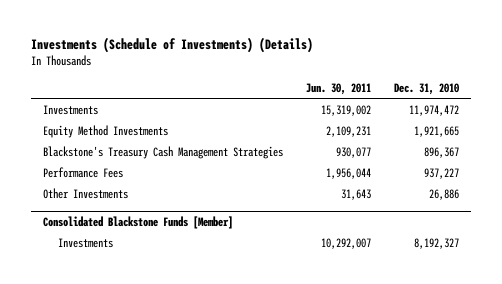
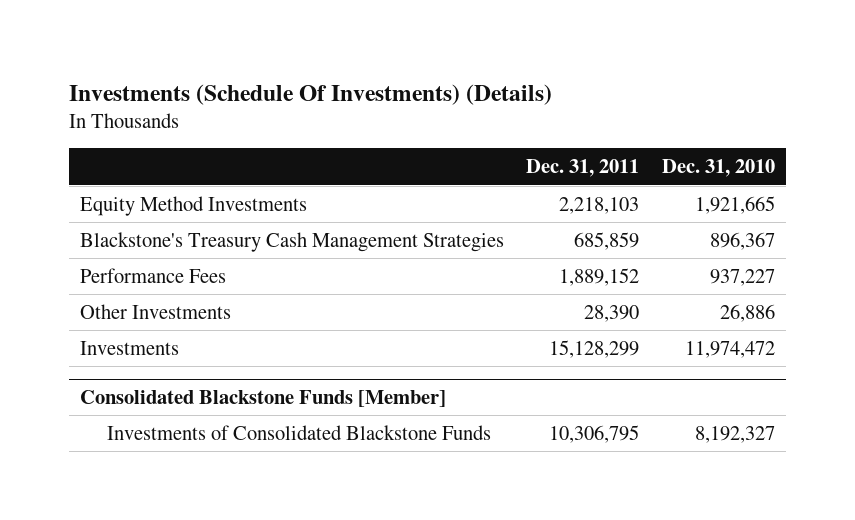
[30,37,313,54] Investments (Schedule of Investments) (Details) -> [69,83,553,105] Investments (Schedule Of Investments) (Details)
[305,82,371,95] Jun. 30, 2011 -> none
none -> [526,159,640,178] Dec. 31, 2011
[42,104,98,115] Investments -> [80,340,180,355] Investments
[57,237,113,248] Investments -> [106,424,491,440] Investments of Consolidated Blackstone Funds

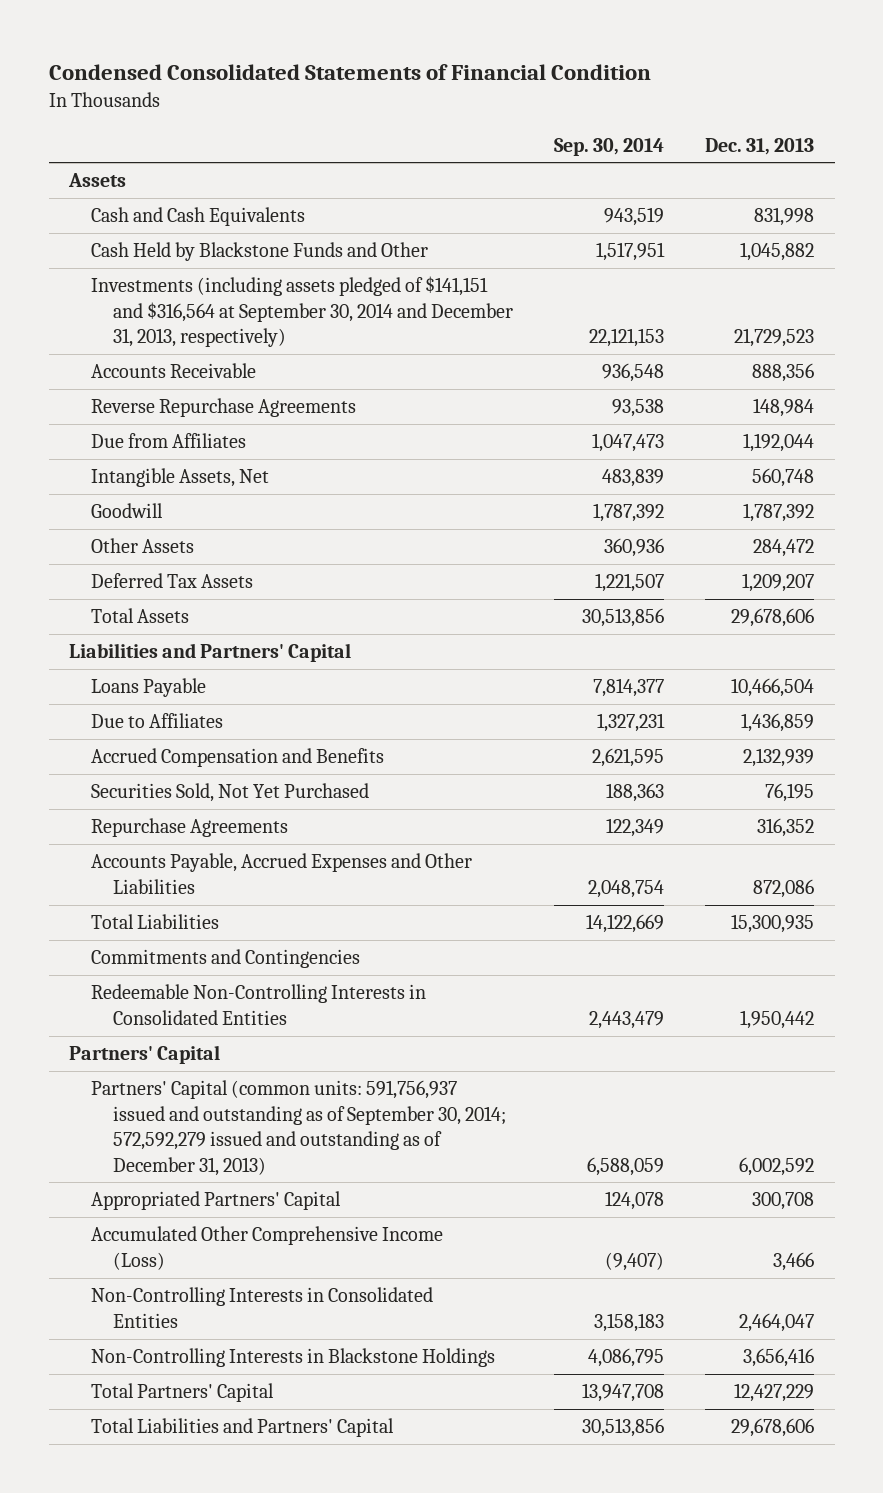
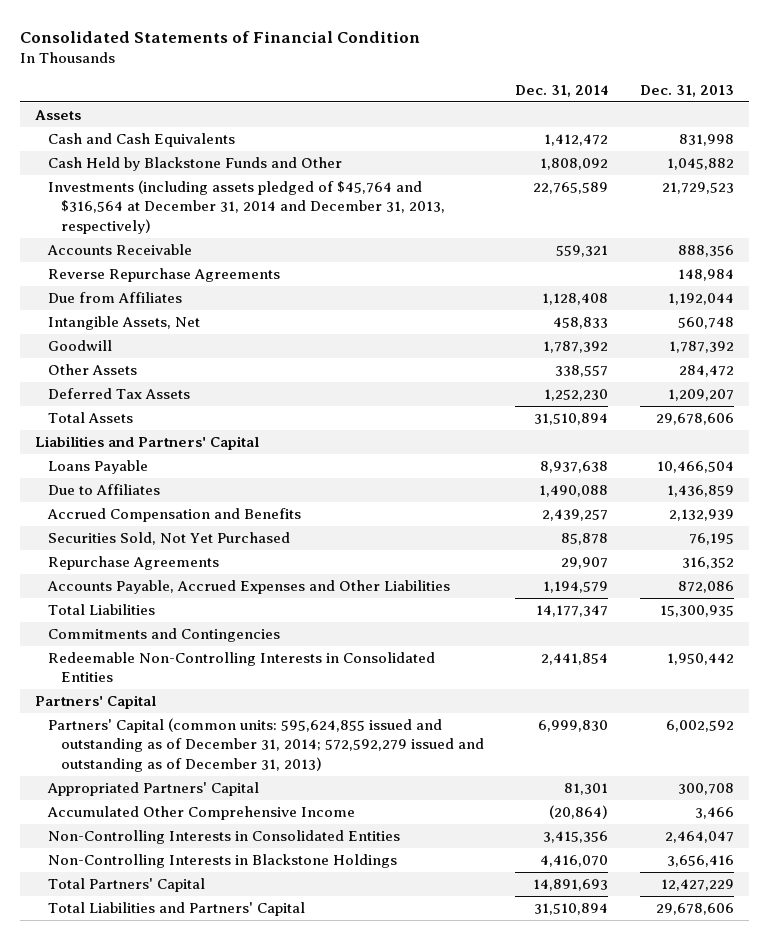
[48,63,651,80] Condensed Consolidated Statements of Financial Condition -> [19,30,420,43] Consolidated Statements of Financial Condition
[553,137,664,156] Sep. 30, 2014 -> none
none -> [515,84,609,97] Dec. 31, 2014
[90,276,513,348] Investments (including assets pledged of $141,151 and $316,564 at September 30, 2014 and December 31, 2013, respectively) -> [48,180,445,234] Investments (including assets pledged of $45,764 and $316,564 at December 31, 2014 and December 31, 2013, respectively)
[90,1080,506,1176] Partners' Capital (common units: 591,756,937 issued and outstanding as of September 30, 2014; 572,592,279 issued and outstanding as of December 31, 2013) -> [48,718,484,772] Partners' Capital (common units: 595,624,855 issued and outstanding as of December 31, 2014; 572,592,279 issued and outstanding as of December 31, 2013)
[90,1226,443,1270] Accumulated Other Comprehensive Income (Loss) -> [47,806,356,821] Accumulated Other Comprehensive Income

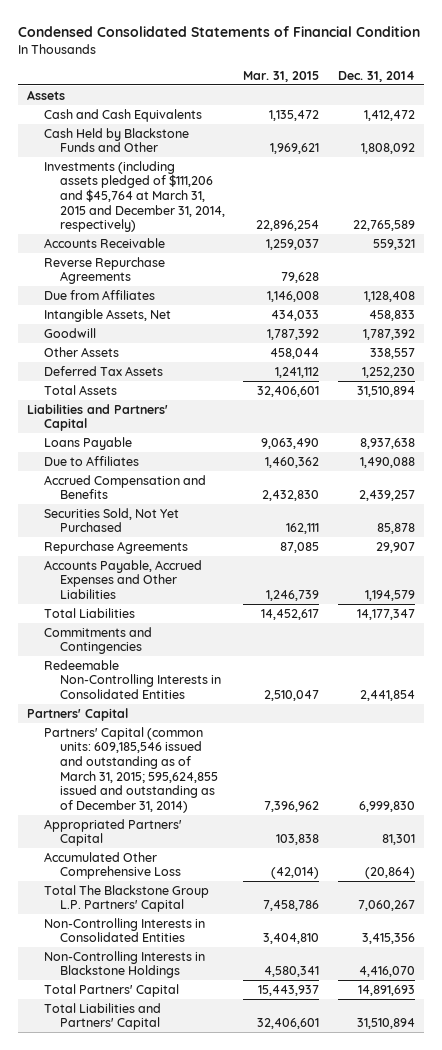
[19,30,420,43] Consolidated Statements of Financial Condition -> [18,26,421,38] Condensed Consolidated Statements of Financial Condition
[639,84,734,97] Dec. 31, 2013 -> none
none -> [243,70,320,82] Mar. 31, 2015
[48,180,445,234] Investments (including assets pledged of $45,764 and $316,564 at December 31, 2014 and December 31, 2013, respectively) -> [43,160,225,233] Investments (including assets pledged of $111,206 and $45,764 at March 31, 2015 and December 31, 2014, respectively)
[48,718,484,772] Partners' Capital (common units: 595,624,855 issued and outstanding as of December 31, 2014; 572,592,279 issued and outstanding as of December 31, 2013) -> [43,726,218,814] Partners' Capital (common units: 609,185,546 issued and outstanding as of March 31, 2015; 595,624,855 issued and outstanding as of December 31, 2014)
[47,806,356,821] Accumulated Other Comprehensive Income -> [43,851,181,880] Accumulated Other Comprehensive Loss
none -> [43,884,209,913] Total The Blackstone Group L.P. Partners' Capital

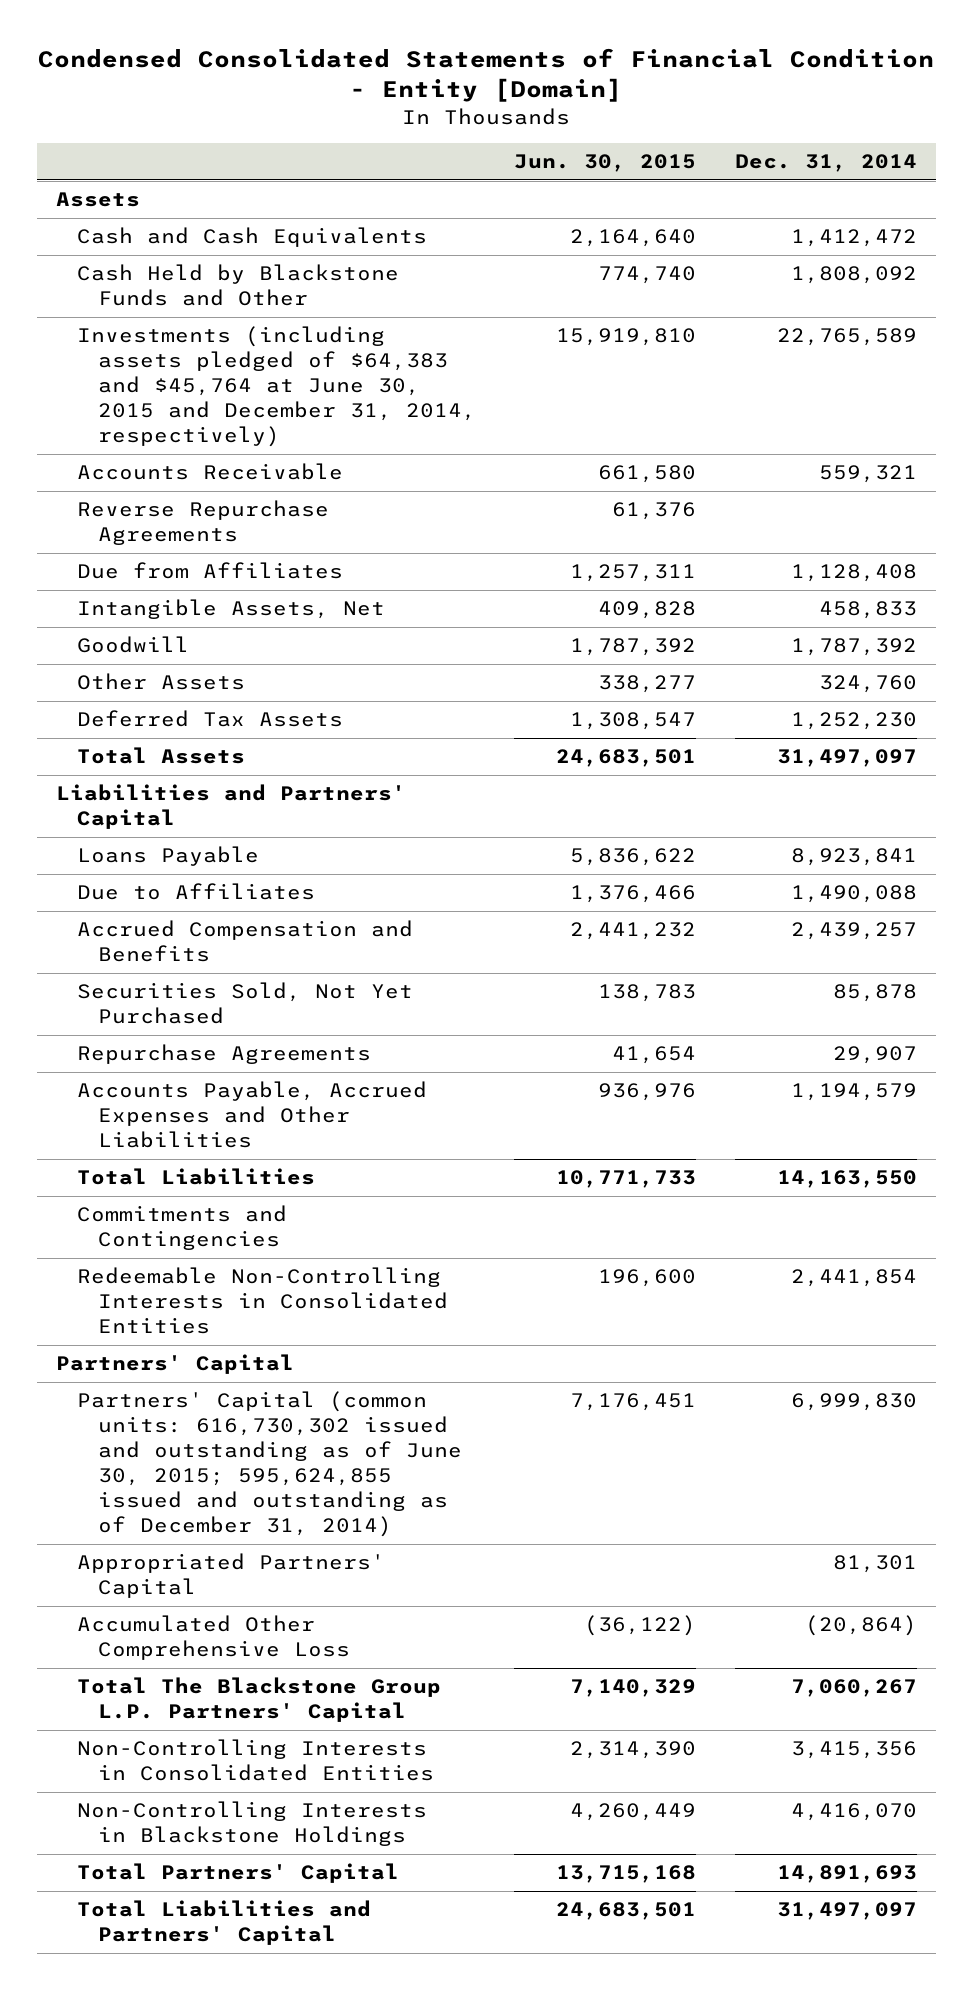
[18,26,421,38] Condensed Consolidated Statements of Financial Condition -> [38,47,935,103] Condensed Consolidated Statements of Financial Condition - Entity [Domain]
[243,70,320,82] Mar. 31, 2015 -> none
none -> [514,154,697,173] Jun. 30, 2015
[43,160,225,233] Investments (including assets pledged of $111,206 and $45,764 at March 31, 2015 and December 31, 2014, respectively) -> [76,326,476,448] Investments (including assets pledged of $64,383 and $45,764 at June 30, 2015 and December 31, 2014, respectively)
[369,347,415,359] 338,557 -> [818,675,917,694] 324,760
[356,385,415,397] 31,510,894 -> [776,749,917,768] 31,497,097
[359,437,415,449] 8,937,638 -> [790,848,917,867] 8,923,841
[356,608,415,620] 14,177,347 -> [776,1170,917,1189] 14,163,550
[43,726,218,814] Partners' Capital (common units: 609,185,546 issued and outstanding as of March 31, 2015; 595,624,855 issued and outstanding as of December 31, 2014) -> [76,1391,462,1538] Partners' Capital (common units: 616,730,302 issued and outstanding as of June 30, 2015; 595,624,855 issued and outstanding as of December 31, 2014)
[356,1018,415,1030] 31,510,894 -> [776,1902,917,1921] 31,497,097

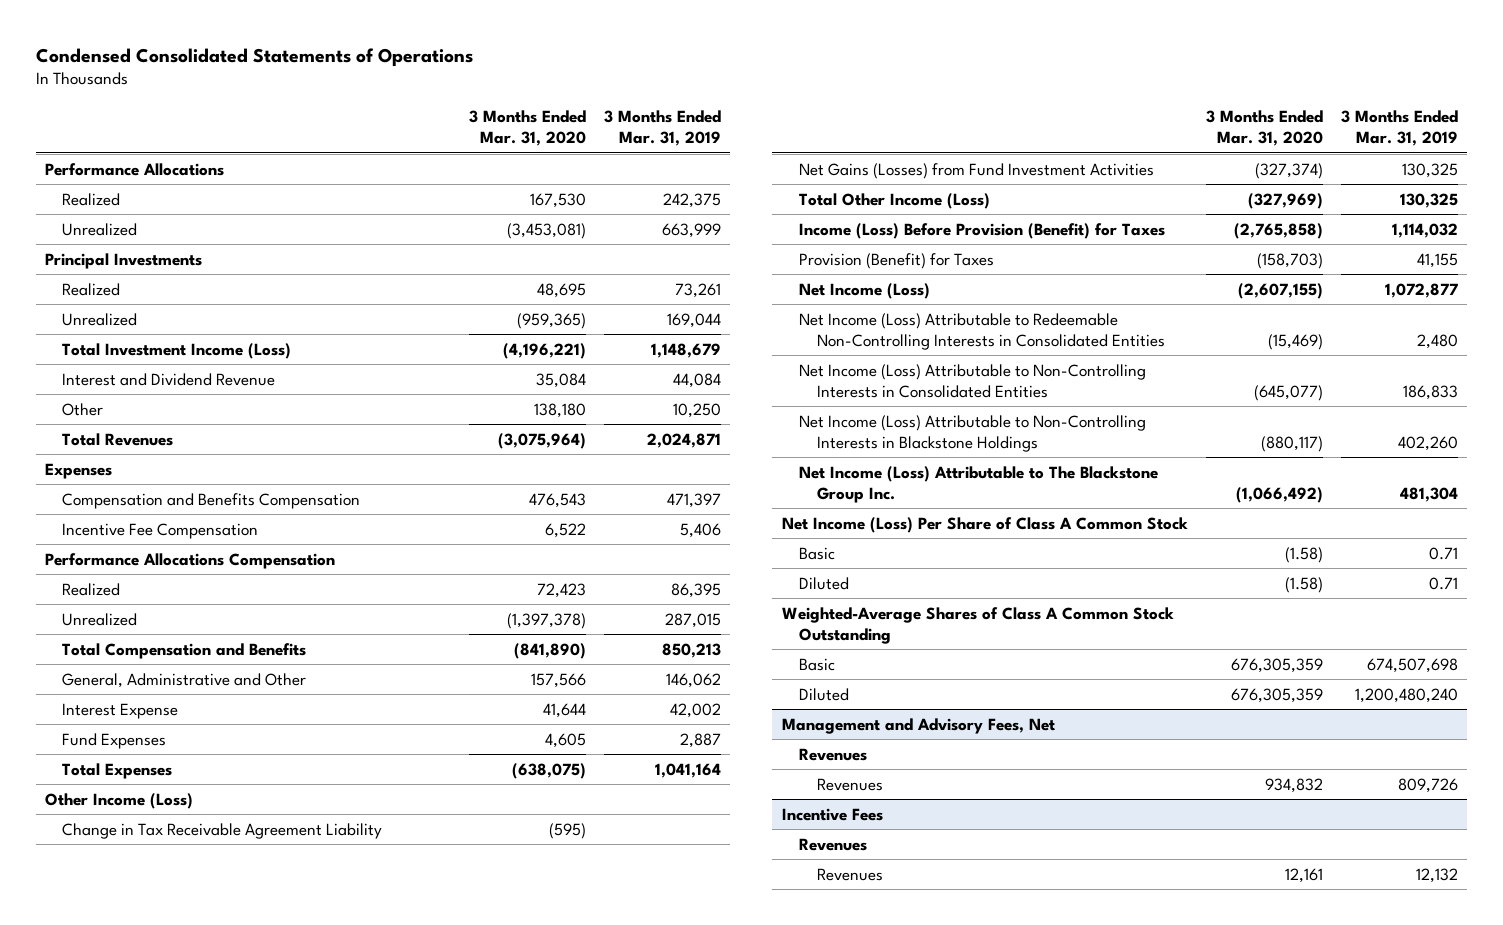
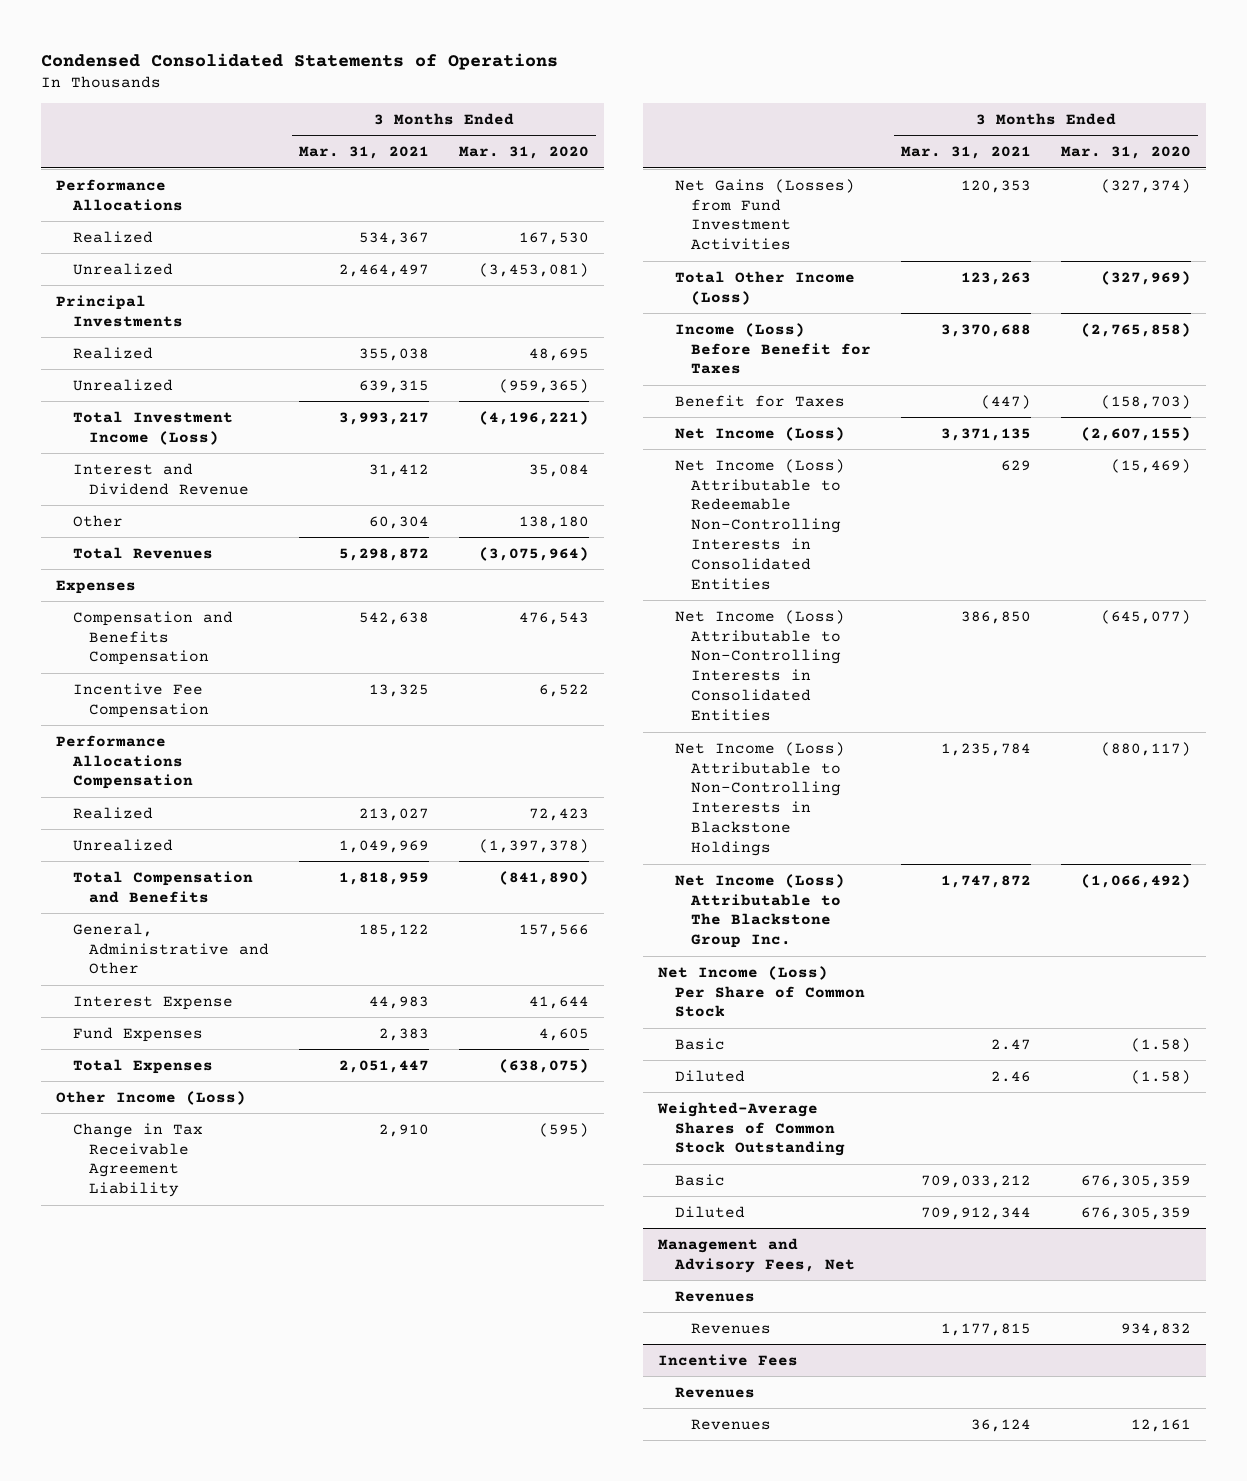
[604,109,722,147] 3 Months Ended Mar. 31, 2019 -> none
none -> [298,146,429,160] Mar. 31, 2021
[799,222,1166,239] Income (Loss) Before Provision (Benefit) for Taxes -> [674,322,872,375] Income (Loss) Before Benefit for Taxes
[799,252,995,269] Provision (Benefit) for Taxes -> [674,394,845,407] Benefit for Taxes
[781,516,1188,533] Net Income (Loss) Per Share of Class A Common Stock -> [658,965,865,1018] Net Income (Loss) Per Share of Common Stock
[781,606,1174,644] Weighted-Average Shares of Class A Common Stock Outstanding -> [657,1101,845,1157] Weighted-Average Shares of Common Stock Outstanding

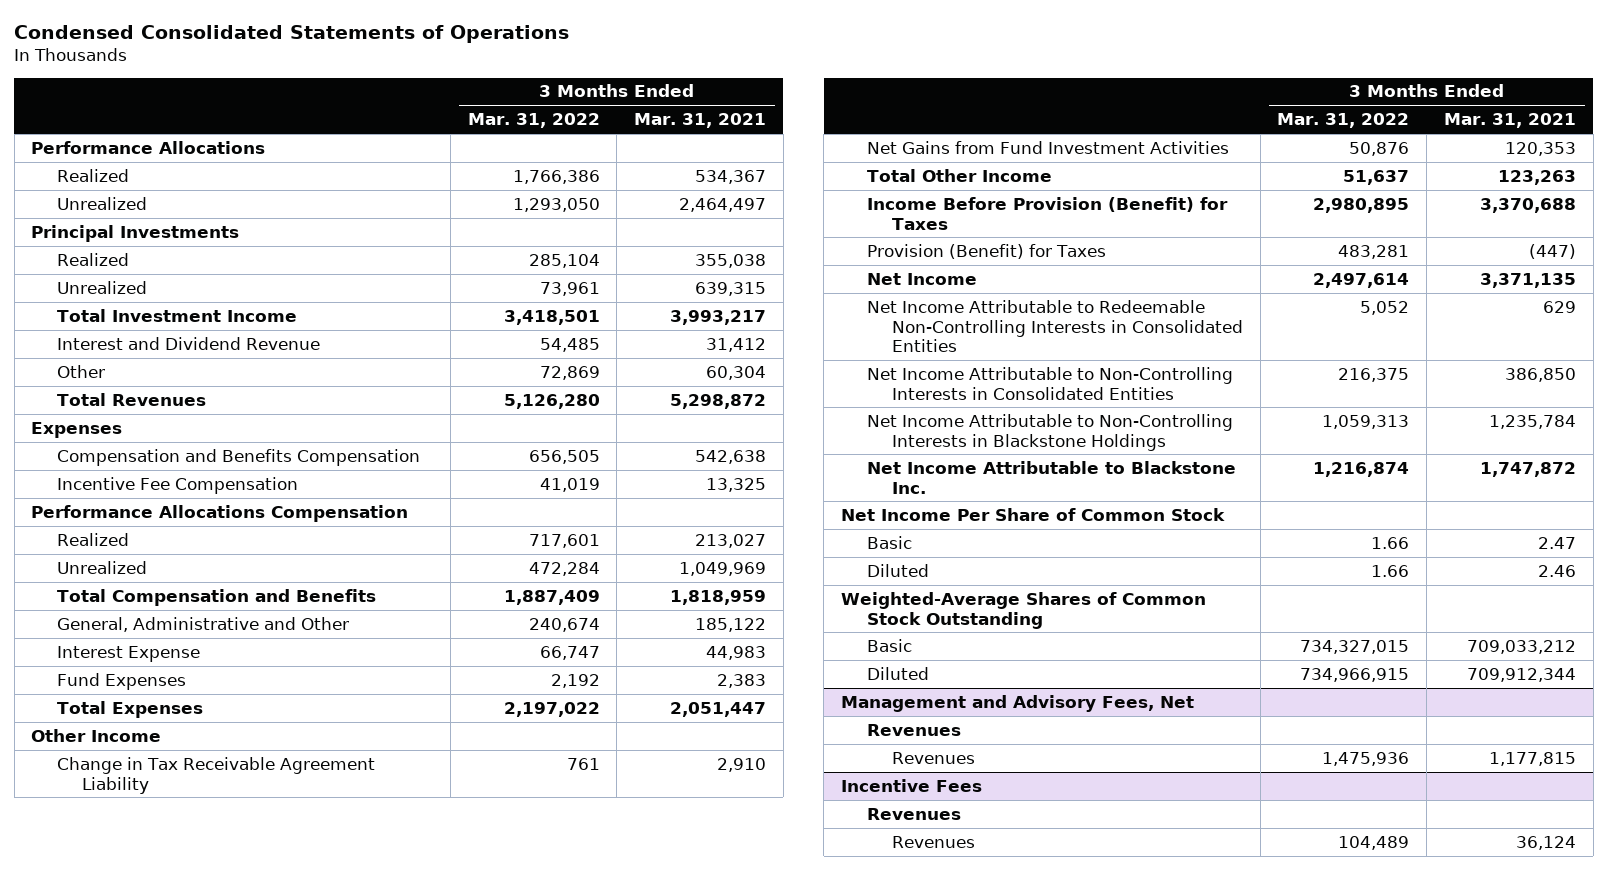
[458,146,589,160] Mar. 31, 2020 -> none
none -> [467,113,600,129] Mar. 31, 2022
[72,410,233,445] Total Investment Income (Loss) -> [56,308,297,322] Total Investment Income
[55,1090,246,1105] Other Income (Loss) -> [31,728,162,742] Other Income
[674,178,855,251] Net Gains (Losses) from Fund Investment Activities -> [866,140,1229,154] Net Gains from Fund Investment Activities
[674,270,855,305] Total Other Income (Loss) -> [866,168,1052,182] Total Other Income
[674,322,872,375] Income (Loss) Before Benefit for Taxes -> [866,196,1228,230] Income Before Provision (Benefit) for Taxes
[674,394,845,407] Benefit for Taxes -> [866,243,1106,259] Provision (Benefit) for Taxes
[674,426,845,441] Net Income (Loss) -> [866,272,977,285] Net Income
[674,458,845,590] Net Income (Loss) Attributable to Redeemable Non-Controlling Interests in Consolidated Entities -> [866,299,1244,353] Net Income Attributable to Redeemable Non-Controlling Interests in Consolidated Entities
[674,609,845,722] Net Income (Loss) Attributable to Non-Controlling Interests in Consolidated Entities -> [866,366,1233,400] Net Income Attributable to Non-Controlling Interests in Consolidated Entities
[674,741,845,857] Net Income (Loss) Attributable to Non-Controlling Interests in Blackstone Holdings -> [866,413,1233,451] Net Income Attributable to Non-Controlling Interests in Blackstone Holdings
[674,873,845,949] Net Income (Loss) Attributable to The Blackstone Group Inc. -> [866,460,1236,494] Net Income Attributable to Blackstone Inc.
[658,965,865,1018] Net Income (Loss) Per Share of Common Stock -> [841,507,1226,521] Net Income Per Share of Common Stock

